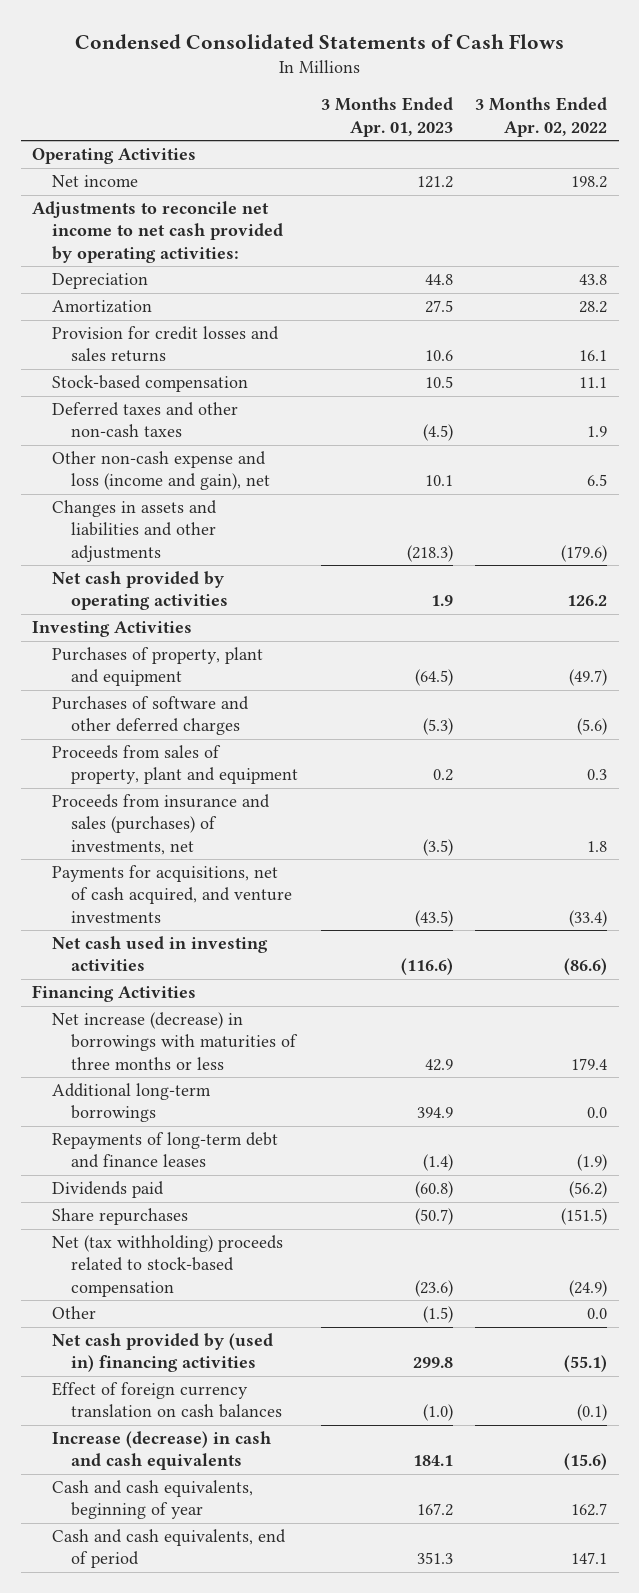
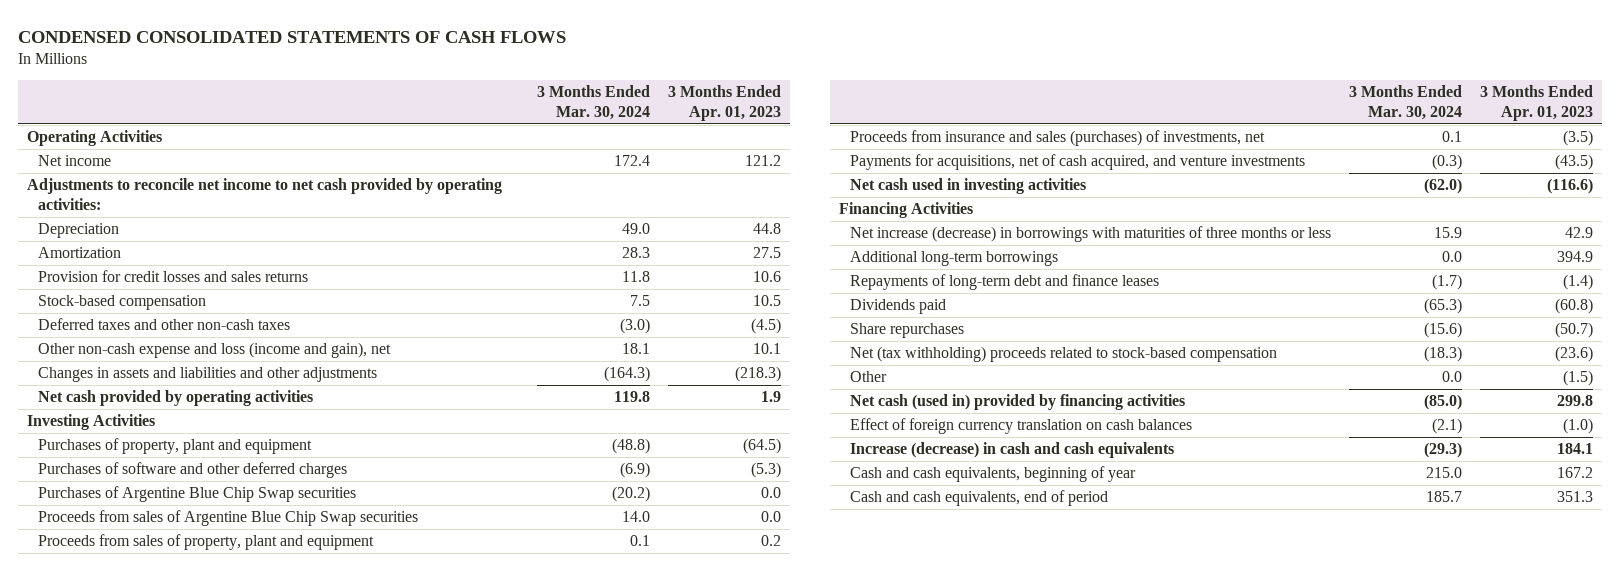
[74,33,564,49] Condensed Consolidated Statements of Cash Flows -> [18,30,567,43] CONDENSED CONSOLIDATED STATEMENTS OF CASH FLOWS
[475,97,608,137] 3 Months Ended Apr. 02, 2022 -> none
none -> [537,85,651,120] 3 Months Ended Mar. 30, 2024
none -> [38,486,357,503] Purchases of Argentine Blue Chip Swap securities
none -> [38,510,419,527] Proceeds from sales of Argentine Blue Chip Swap securities
[51,1333,273,1373] Net cash provided by (used in) financing activities -> [850,394,1186,411] Net cash (used in) provided by financing activities

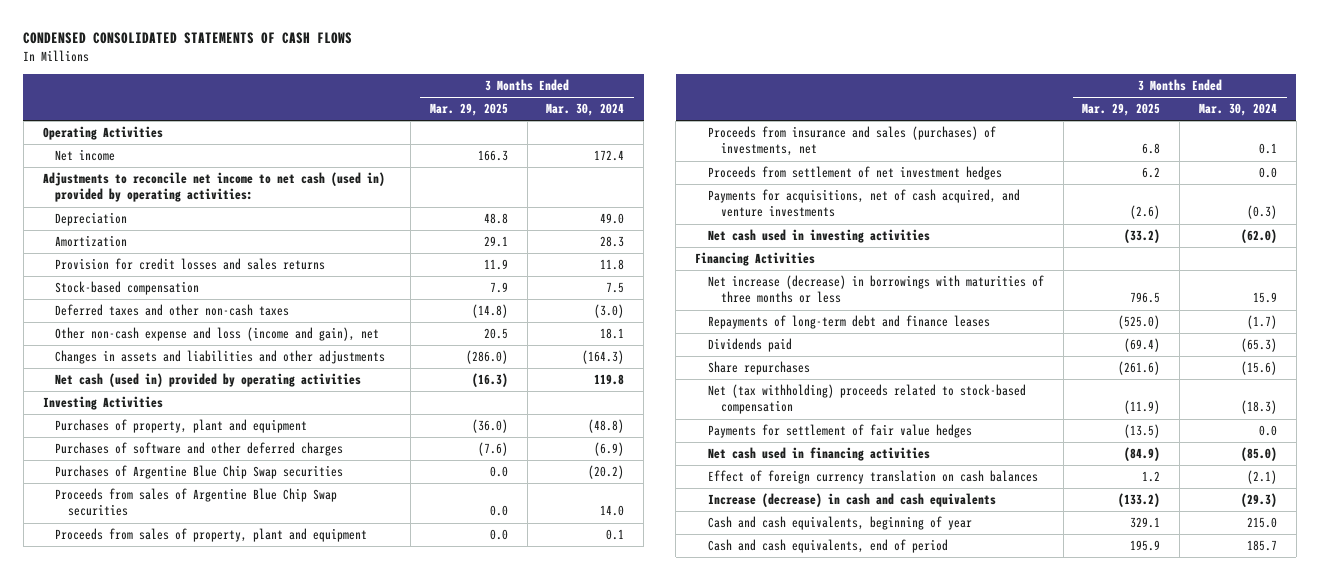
[668,85,782,121] 3 Months Ended Apr. 01, 2023 -> none
none -> [429,103,508,117] Mar. 29, 2025
[27,178,503,210] Adjustments to reconcile net income to net cash provided by operating activities: -> [42,172,385,203] Adjustments to reconcile net income to net cash (used in) provided by operating activities:
[38,390,314,407] Net cash provided by operating activities -> [55,373,362,388] Net cash (used in) provided by operating activities
none -> [707,166,1002,181] Proceeds from settlement of net investment hedges
[850,251,1059,267] Additional long-term borrowings -> none
[850,371,888,383] Other -> none
none -> [707,424,972,439] Payments for settlement of fair value hedges
[850,394,1186,411] Net cash (used in) provided by financing activities -> [707,447,930,462] Net cash used in financing activities

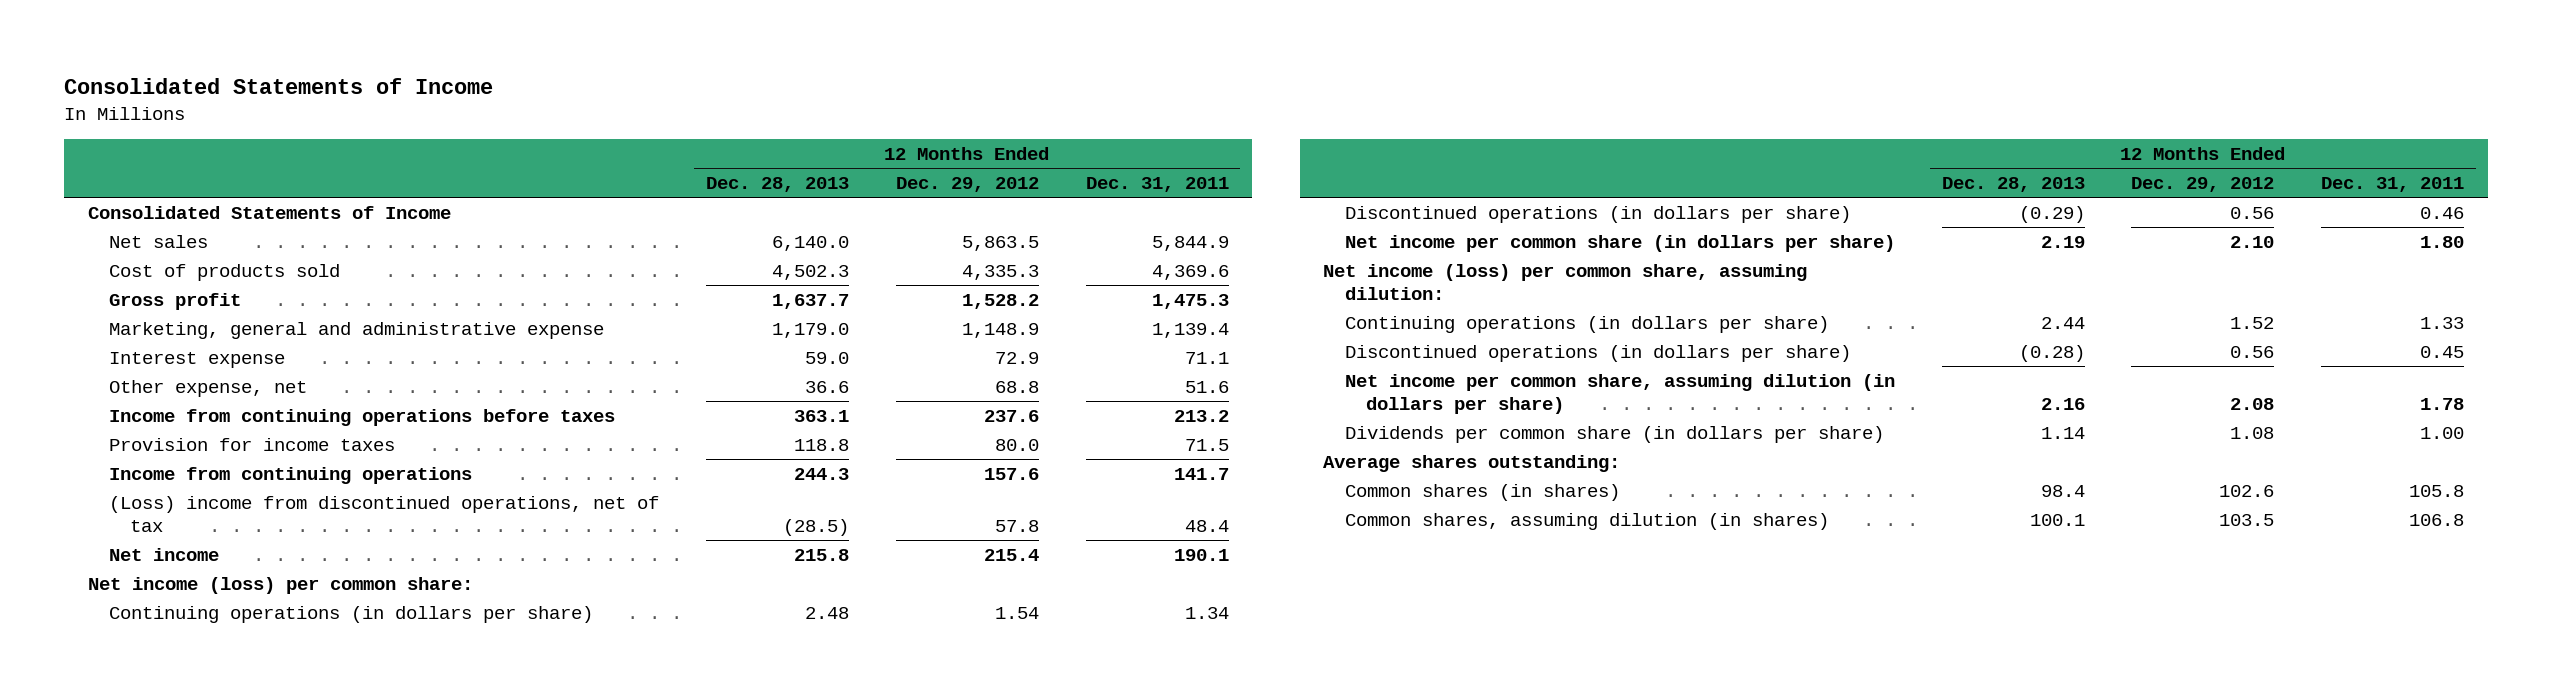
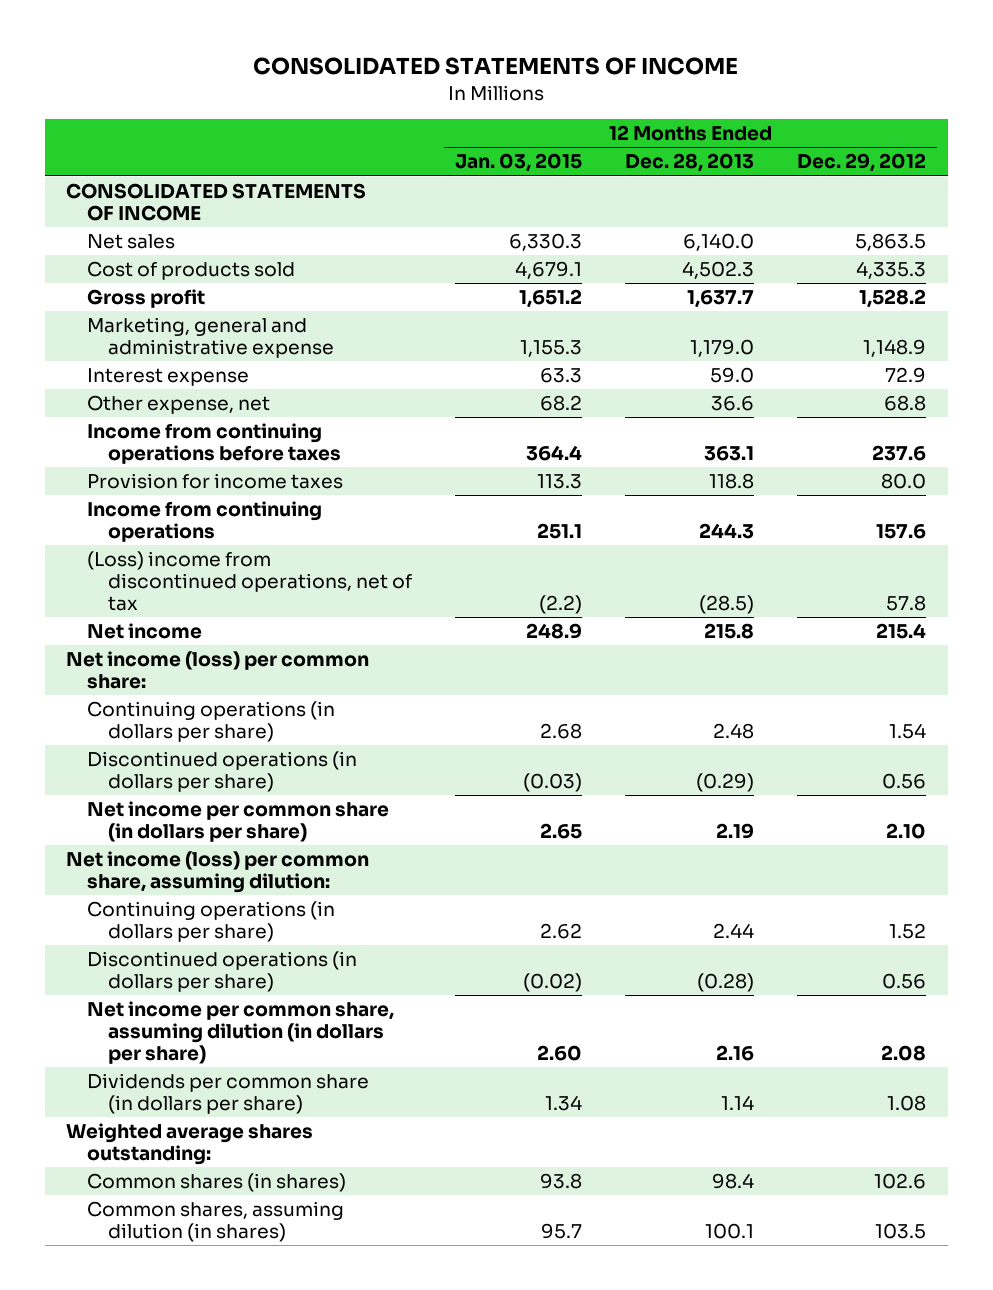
[64,77,494,94] Consolidated Statements of Income -> [253,57,739,76] CONSOLIDATED STATEMENTS OF INCOME
[1085,176,1229,192] Dec. 31, 2011 -> none
none -> [455,153,583,173] Jan. 03, 2015
[87,205,451,219] Consolidated Statements of Income -> [66,183,367,222] CONSOLIDATED STATEMENTS OF INCOME
[1323,454,1621,472] Average shares outstanding: -> [66,1123,314,1166] Weighted average shares outstanding:

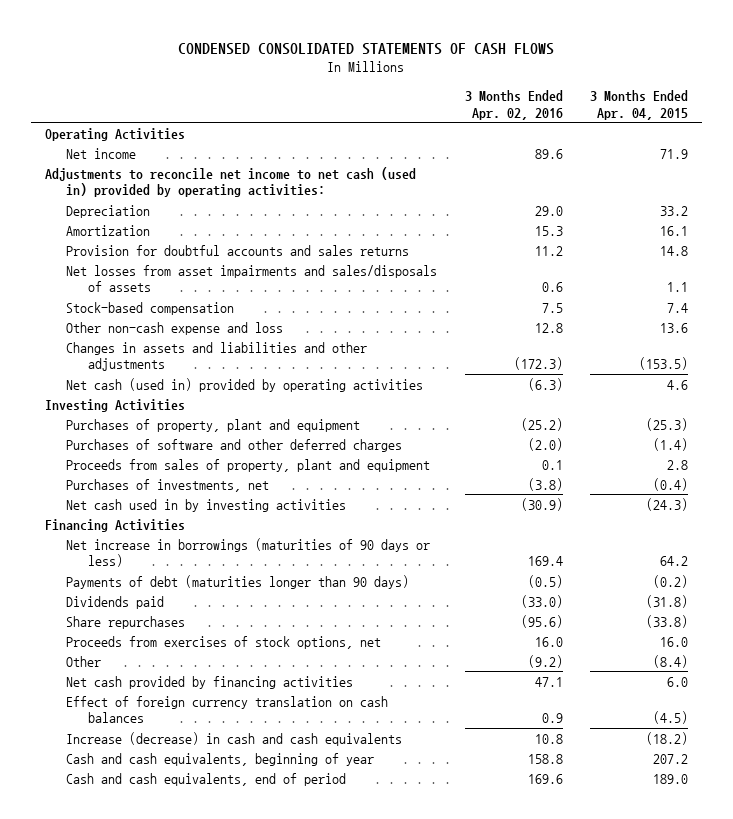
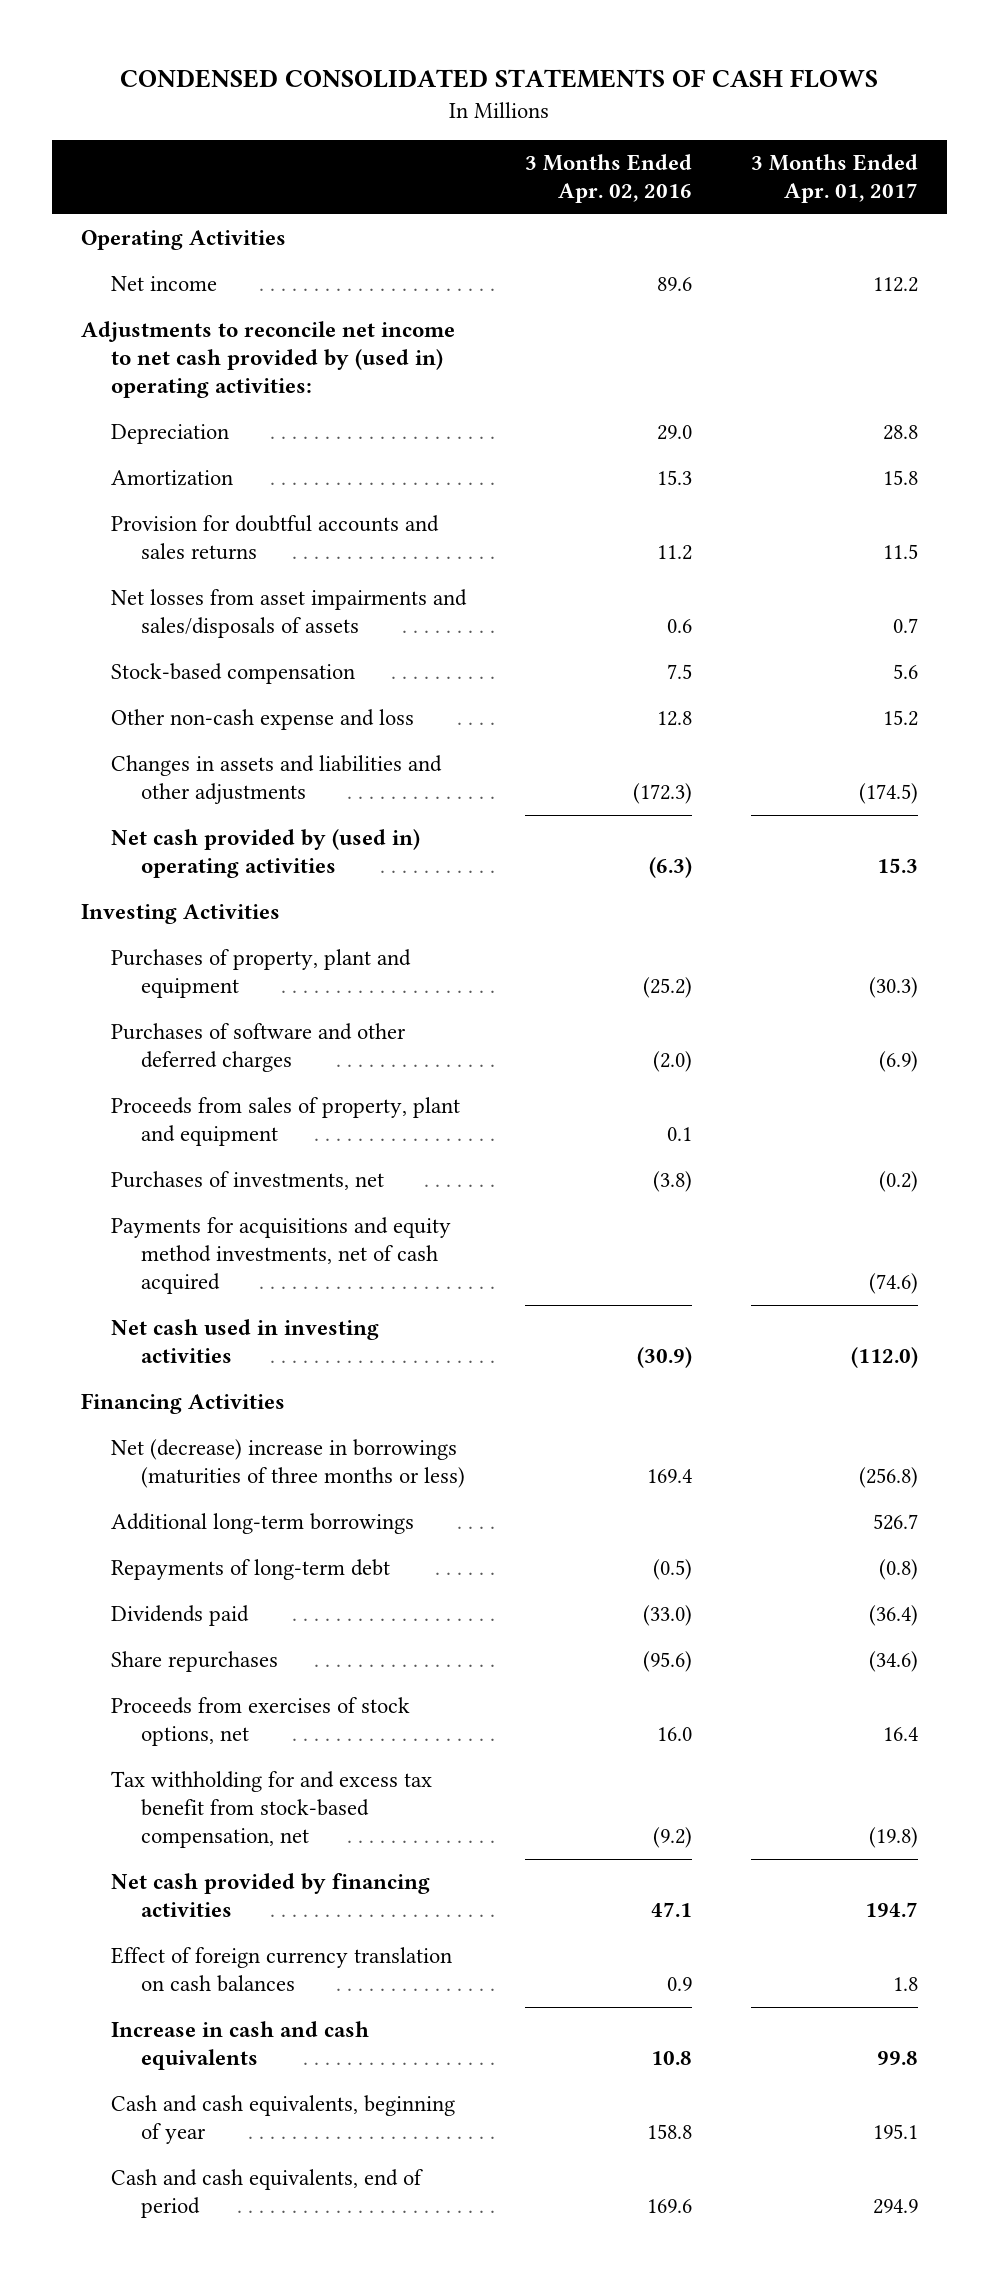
[590,89,689,120] 3 Months Ended Apr. 04, 2015 -> none
none -> [750,154,918,204] 3 Months Ended Apr. 01, 2017
[44,166,416,198] Adjustments to reconcile net income to net cash (used in) provided by operating activities: -> [81,321,456,399] Adjustments to reconcile net income to net cash provided by (used in) operating activities:
[66,377,424,392] Net cash (used in) provided by operating activities -> [110,829,420,879] Net cash provided by (used in) operating activities
none -> [110,1217,451,1295] Payments for acquisitions and equity method investments, net of cash acquired
[66,498,347,512] Net cash used in by investing activities -> [110,1319,379,1364] Net cash used in investing activities
[66,537,431,568] Net increase in borrowings (maturities of 90 days or less) -> [110,1439,465,1489] Net (decrease) increase in borrowings (maturities of three months or less)
none -> [110,1513,414,1535] Additional long-term borrowings
[66,574,410,589] Payments of debt (maturities longer than 90 days) -> [110,1559,390,1581] Repayments of long-term debt
[66,655,102,667] Other -> none
none -> [110,1771,432,1849] Tax withholding for and excess tax benefit from stock-based compensation, net
[66,731,403,746] Increase (decrease) in cash and cash equivalents -> [110,2021,369,2071] Increase in cash and cash equivalents

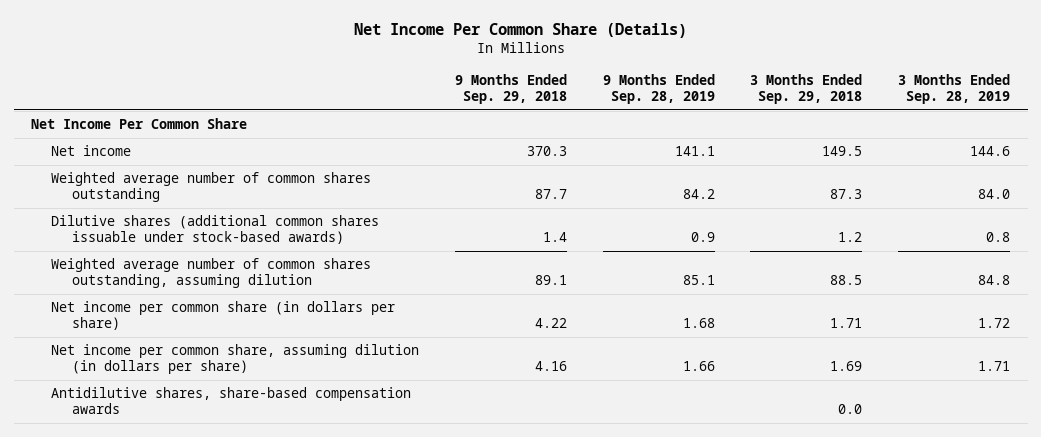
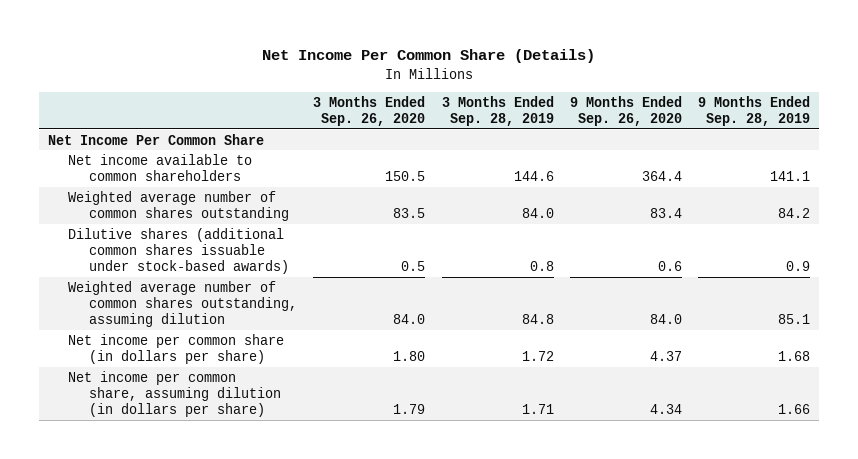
[455,73,568,105] 9 Months Ended Sep. 29, 2018 -> none
[750,73,863,105] 3 Months Ended Sep. 29, 2018 -> none
none -> [313,95,426,126] 3 Months Ended Sep. 26, 2020
none -> [570,95,683,126] 9 Months Ended Sep. 26, 2020
[51,145,132,157] Net income -> [68,153,253,181] Net income available to common shareholders
[51,387,412,415] Antidilutive shares, share-based compensation awards -> none

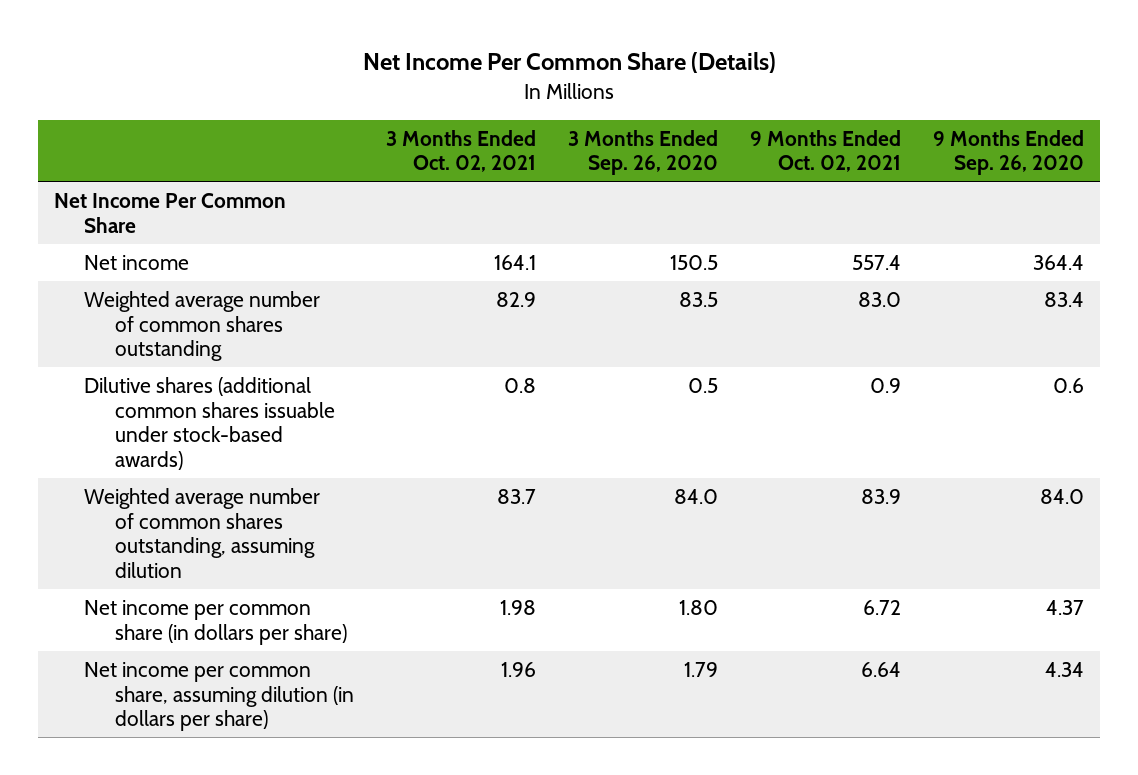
[441,95,554,126] 3 Months Ended Sep. 28, 2019 -> none
[698,95,811,126] 9 Months Ended Sep. 28, 2019 -> none
none -> [385,129,536,173] 3 Months Ended Oct. 02, 2021
none -> [749,129,901,173] 9 Months Ended Oct. 02, 2021
[68,153,253,181] Net income available to common shareholders -> [84,254,190,270] Net income

